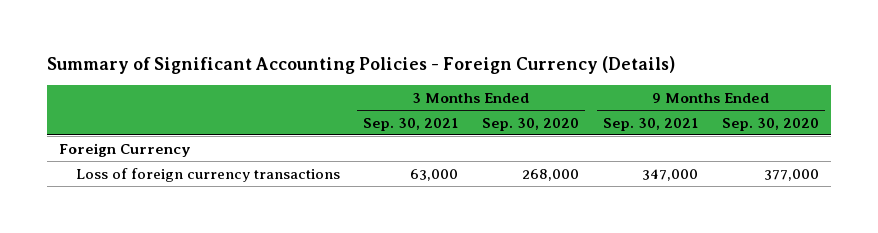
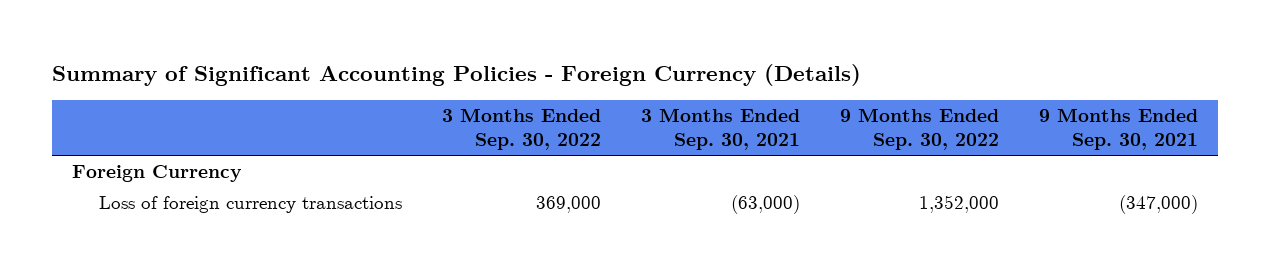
[482,117,580,131] Sep. 30, 2020 -> none
[721,117,819,131] Sep. 30, 2020 -> none
none -> [442,108,602,151] 3 Months Ended Sep. 30, 2022
none -> [840,108,1000,151] 9 Months Ended Sep. 30, 2022
[410,168,459,181] 63,000 -> [731,194,801,214] (63,000)
[641,168,698,181] 347,000 -> [1119,194,1199,214] (347,000)

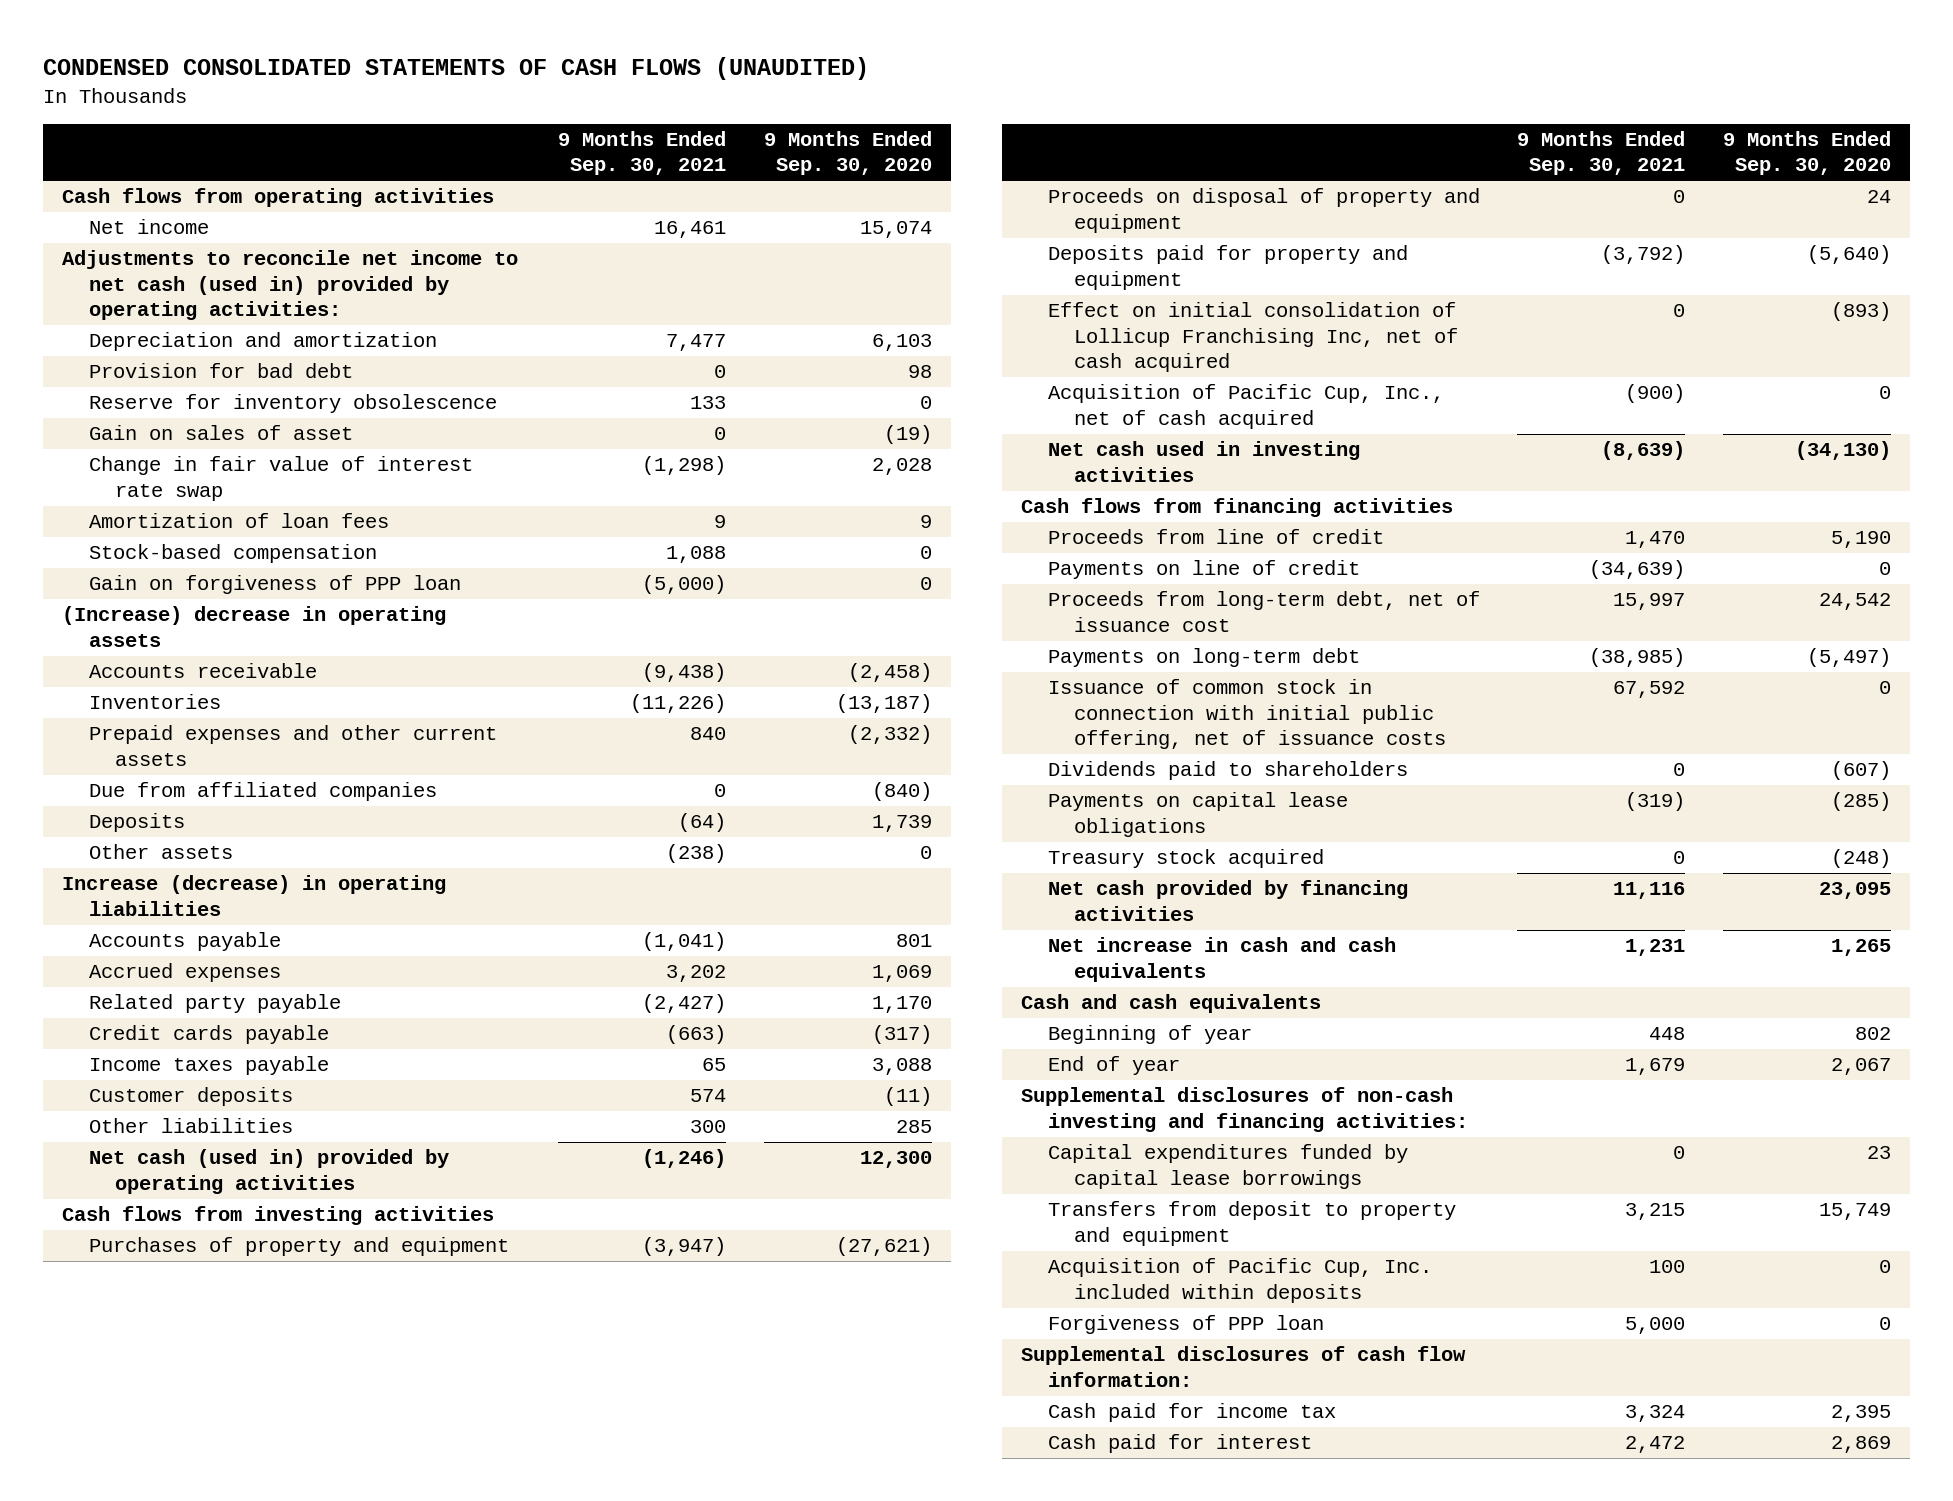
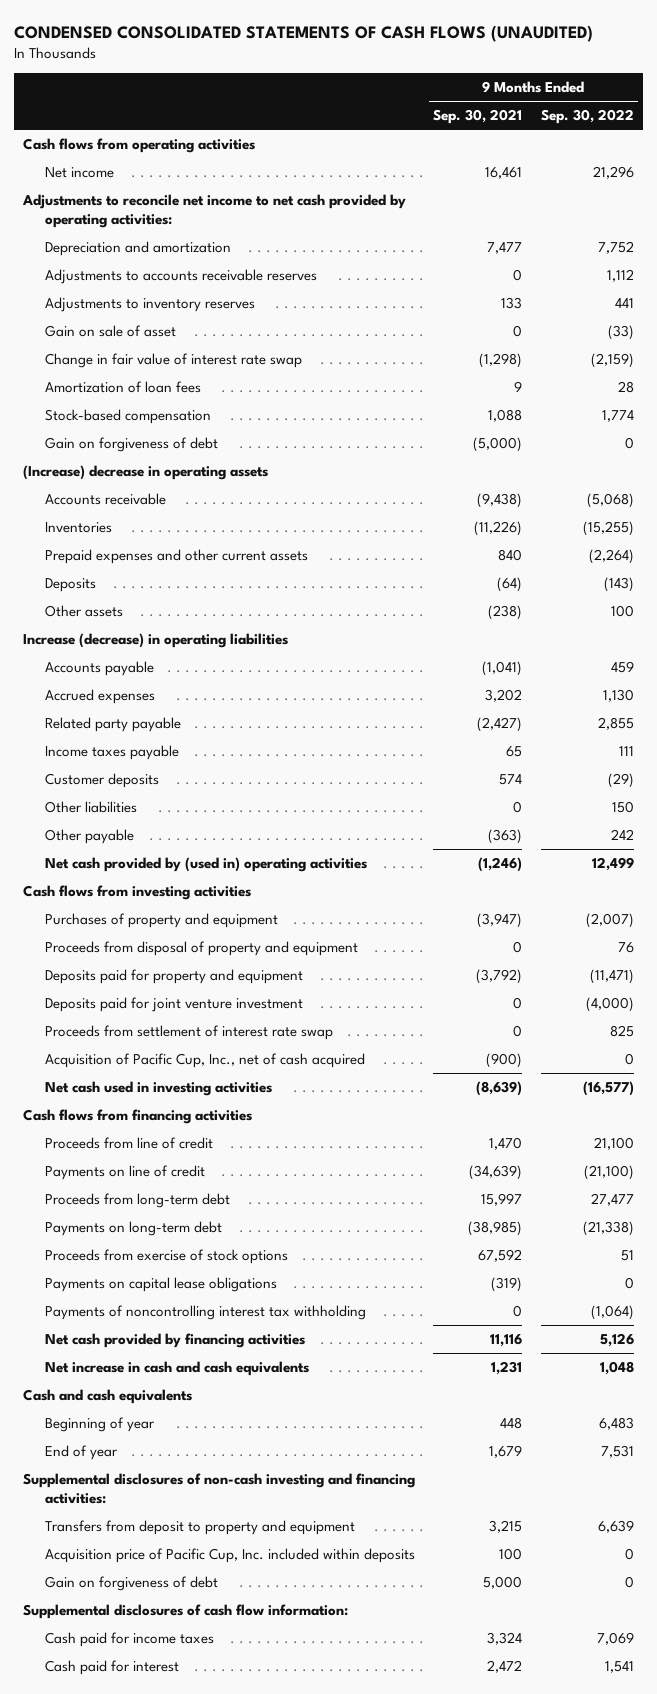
[763,130,932,176] 9 Months Ended Sep. 30, 2020 -> none
none -> [540,109,634,125] Sep. 30, 2022
[62,250,519,321] Adjustments to reconcile net income to net cash (used in) provided by operating activities: -> [22,193,407,228] Adjustments to reconcile net income to net cash provided by operating activities:
[88,363,353,379] Provision for bad debt -> [44,268,317,284] Adjustments to accounts receivable reserves
[88,394,497,414] Reserve for inventory obsolescence -> [44,296,255,312] Adjustments to inventory reserves
[88,425,353,441] Gain on sales of asset -> [44,324,176,337] Gain on sale of asset
[88,575,461,595] Gain on forgiveness of PPP loan -> [44,436,218,452] Gain on forgiveness of debt
[88,782,437,802] Due from affiliated companies -> none
[88,1025,329,1045] Credit cards payable -> none
[690,1120,727,1134] 300 -> [513,800,523,813] 0
none -> [44,828,134,844] Other payable
[88,1149,449,1194] Net cash (used in) provided by operating activities -> [44,856,367,872] Net cash provided by (used in) operating activities
[1047,188,1480,233] Proceeds on disposal of property and equipment -> [44,940,358,956] Proceeds from disposal of property and equipment
[1047,302,1459,373] Effect on initial consolidation of Lollicup Franchising Inc, net of cash acquired -> none
none -> [44,996,303,1012] Deposits paid for joint venture investment
none -> [44,1024,333,1040] Proceeds from settlement of interest rate swap
[1047,591,1480,632] Proceeds from long-term debt, net of issuance cost -> [44,1192,230,1208] Proceeds from long-term debt
[1047,761,1408,781] Dividends paid to shareholders -> none
[1047,679,1447,750] Issuance of common stock in connection with initial public offering, net of issuance costs -> [44,1248,288,1264] Proceeds from exercise of stock options
[1047,849,1324,869] Treasury stock acquired -> none
none -> [44,1304,366,1320] Payments of noncontrolling interest tax withholding
[1047,1144,1408,1189] Capital expenditures funded by capital lease borrowings -> none
[1047,1258,1432,1303] Acquisition of Pacific Cup, Inc. included within deposits -> [44,1547,415,1563] Acquisition price of Pacific Cup, Inc. included within deposits
[1047,1315,1324,1335] Forgiveness of PPP loan -> [44,1575,218,1591] Gain on forgiveness of debt
[1047,1403,1336,1423] Cash paid for income tax -> [44,1631,214,1647] Cash paid for income taxes

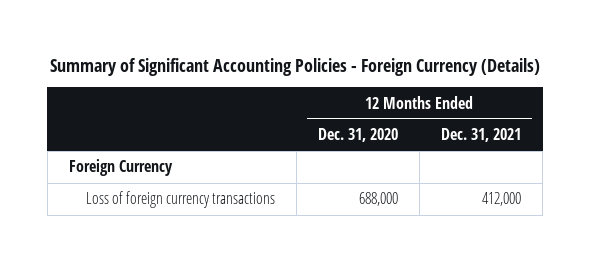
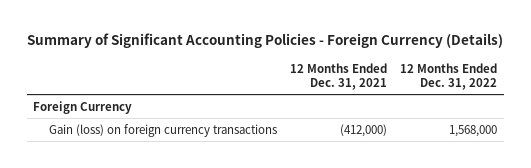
[317,128,398,143] Dec. 31, 2020 -> none
none -> [400,62,498,91] 12 Months Ended Dec. 31, 2022
[85,191,275,209] Loss of foreign currency transactions -> [48,123,277,137] Gain (loss) on foreign currency transactions
[481,192,521,207] 412,000 -> [340,123,388,137] (412,000)

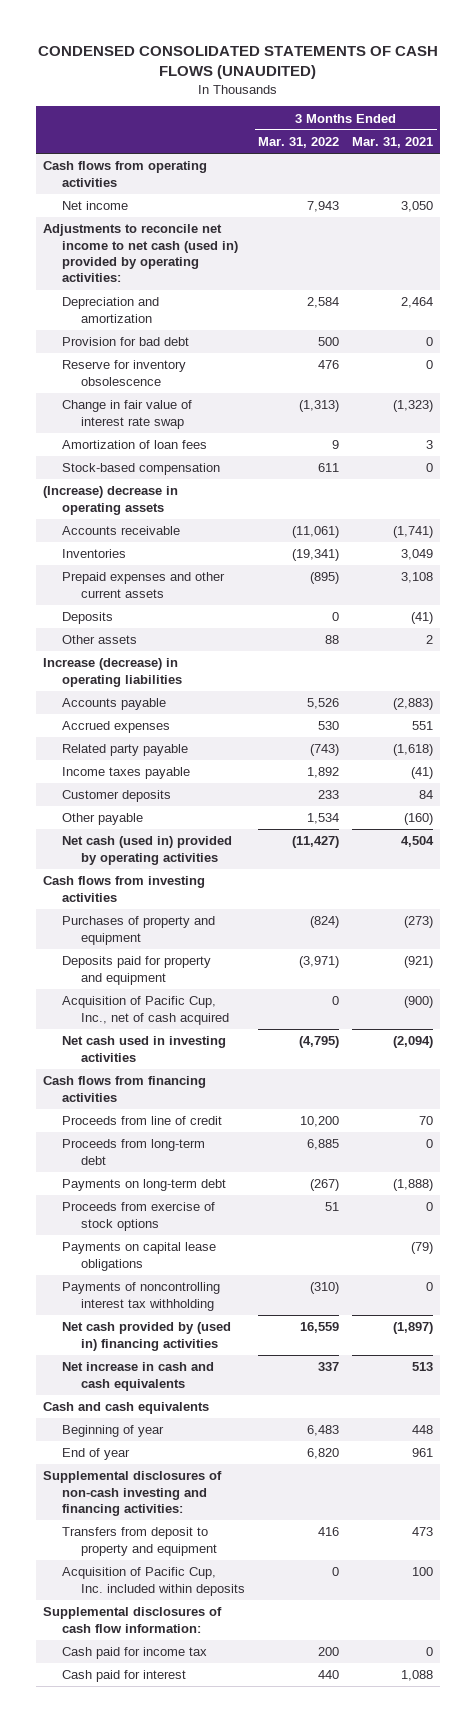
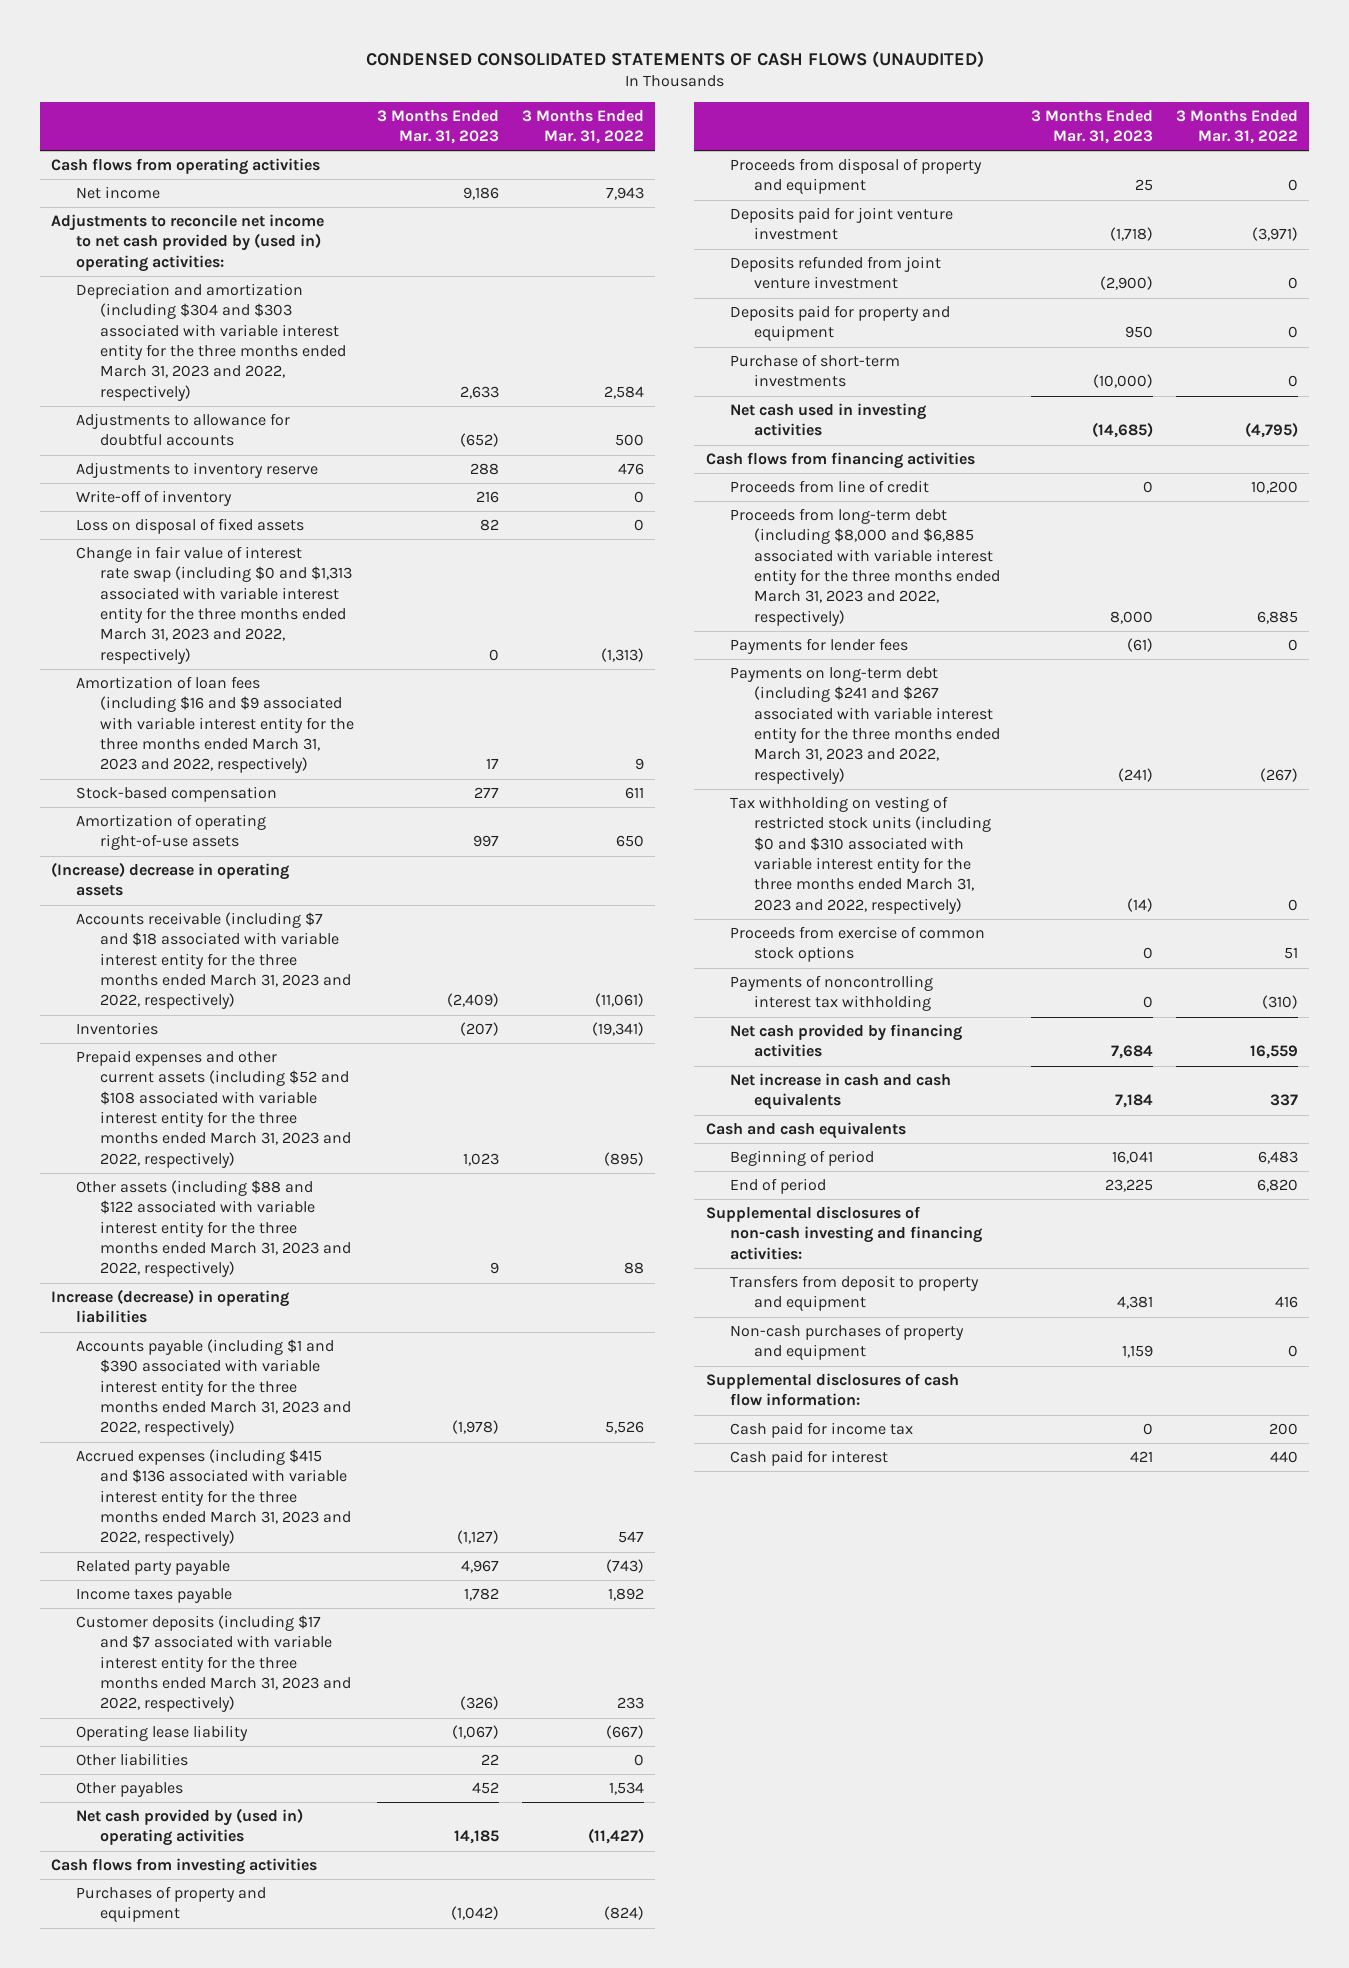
[352,136,434,148] Mar. 31, 2021 -> none
none -> [376,109,499,145] 3 Months Ended Mar. 31, 2023
[42,224,238,283] Adjustments to reconcile net income to net cash (used in) provided by operating activities: -> [51,214,325,272] Adjustments to reconcile net income to net cash provided by (used in) operating activities:
[61,297,159,323] Depreciation and amortization -> [75,283,347,401] Depreciation and amortization (including $304 and $303 associated with variable interest entity for the three months ended March 31, 2023 and 2022, respectively)
[61,337,189,347] Provision for bad debt -> [75,413,290,447] Adjustments to allowance for doubtful accounts
[61,360,186,386] Reserve for inventory obsolescence -> [75,462,318,479] Adjustments to inventory reserve
none -> [75,490,232,507] Write-off of inventory
none -> [75,518,304,535] Loss on disposal of fixed assets
[61,400,192,429] Change in fair value of interest rate swap -> [75,546,353,664] Change in fair value of interest rate swap (including $0 and $1,313 associated with variable interest entity for the three months ended March 31, 2023 and 2022, respectively)
[61,440,207,450] Amortization of loan fees -> [75,676,355,774] Amortization of loan fees (including $16 and $9 associated with variable interest entity for the three months ended March 31, 2023 and 2022, respectively)
none -> [75,814,266,851] Amortization of operating right-of-use assets
[61,526,180,536] Accounts receivable -> [75,912,352,1010] Accounts receivable (including $7 and $18 associated with variable interest entity for the three months ended March 31, 2023 and 2022, respectively)
[61,612,113,625] Deposits -> none
[61,572,225,598] Prepaid expenses and other current assets -> [75,1050,352,1168] Prepaid expenses and other current assets (including $52 and $108 associated with variable interest entity for the three months ended March 31, 2023 and 2022, respectively)
[61,635,137,645] Other assets -> [75,1180,352,1278] Other assets (including $88 and $122 associated with variable interest entity for the three months ended March 31, 2023 and 2022, respectively)
[61,721,170,734] Accrued expenses -> none
[61,698,166,711] Accounts payable -> [75,1339,352,1437] Accounts payable (including $1 and $390 associated with variable interest entity for the three months ended March 31, 2023 and 2022, respectively)
none -> [75,1449,352,1547] Accrued expenses (including $415 and $136 associated with variable interest entity for the three months ended March 31, 2023 and 2022, respectively)
[61,790,171,803] Customer deposits -> [75,1615,352,1713] Customer deposits (including $17 and $7 associated with variable interest entity for the three months ended March 31, 2023 and 2022, respectively)
none -> [75,1725,248,1742] Operating lease liability
none -> [75,1753,188,1767] Other liabilities
[61,813,143,826] Other payable -> [75,1782,183,1798] Other payables
[61,836,232,865] Net cash (used in) provided by operating activities -> [75,1808,303,1847] Net cash provided by (used in) operating activities
[61,996,230,1025] Acquisition of Pacific Cup, Inc., net of cash acquired -> none
none -> [730,158,983,195] Proceeds from disposal of property and equipment
none -> [730,207,954,241] Deposits paid for joint venture investment
none -> [730,256,942,290] Deposits refunded from joint venture investment
[299,956,340,969] (3,971) -> [1288,326,1299,339] 0
none -> [730,354,901,388] Purchase of short-term investments
[61,1242,216,1271] Payments on capital lease obligations -> none
[61,1139,205,1165] Proceeds from long-term debt -> [730,508,1001,626] Proceeds from long-term debt (including $8,000 and $6,885 associated with variable interest entity for the three months ended March 31, 2023 and 2022, respectively)
none -> [730,638,909,655] Payments for lender fees
[61,1179,226,1192] Payments on long-term debt -> [730,667,1001,784] Payments on long-term debt (including $241 and $267 associated with variable interest entity for the three months ended March 31, 2023 and 2022, respectively)
none -> [730,796,992,914] Tax withholding on vesting of restricted stock units (including $0 and $310 associated with variable interest entity for the three months ended March 31, 2023 and 2022, respectively)
[61,1202,215,1231] Proceeds from exercise of stock options -> [730,926,986,963] Proceeds from exercise of common stock options
[61,1322,231,1351] Net cash provided by (used in) financing activities -> [730,1024,963,1058] Net cash provided by financing activities
[61,1425,164,1438] Beginning of year -> [730,1150,875,1167] Beginning of period
[61,1448,130,1461] End of year -> [730,1178,827,1195] End of period
[61,1567,246,1596] Acquisition of Pacific Cup, Inc. included within deposits -> none
none -> [730,1324,965,1361] Non-cash purchases of property and equipment

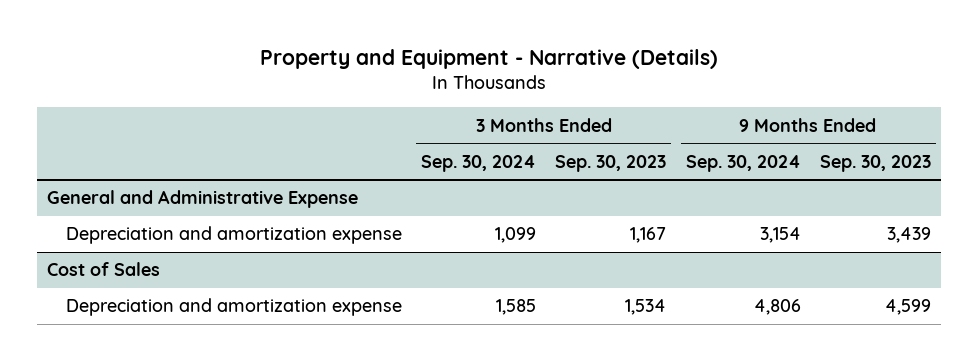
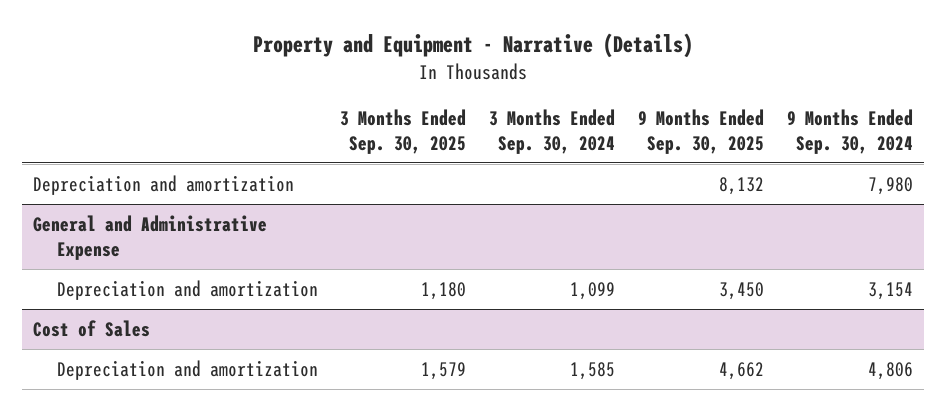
[555,154,667,172] Sep. 30, 2023 -> none
[819,154,931,172] Sep. 30, 2023 -> none
none -> [340,108,467,154] 3 Months Ended Sep. 30, 2025
none -> [638,108,765,154] 9 Months Ended Sep. 30, 2025
none -> [33,174,295,195] Depreciation and amortization
[66,226,403,245] Depreciation and amortization expense -> [56,279,318,300] Depreciation and amortization
[66,298,403,317] Depreciation and amortization expense -> [56,359,318,380] Depreciation and amortization

